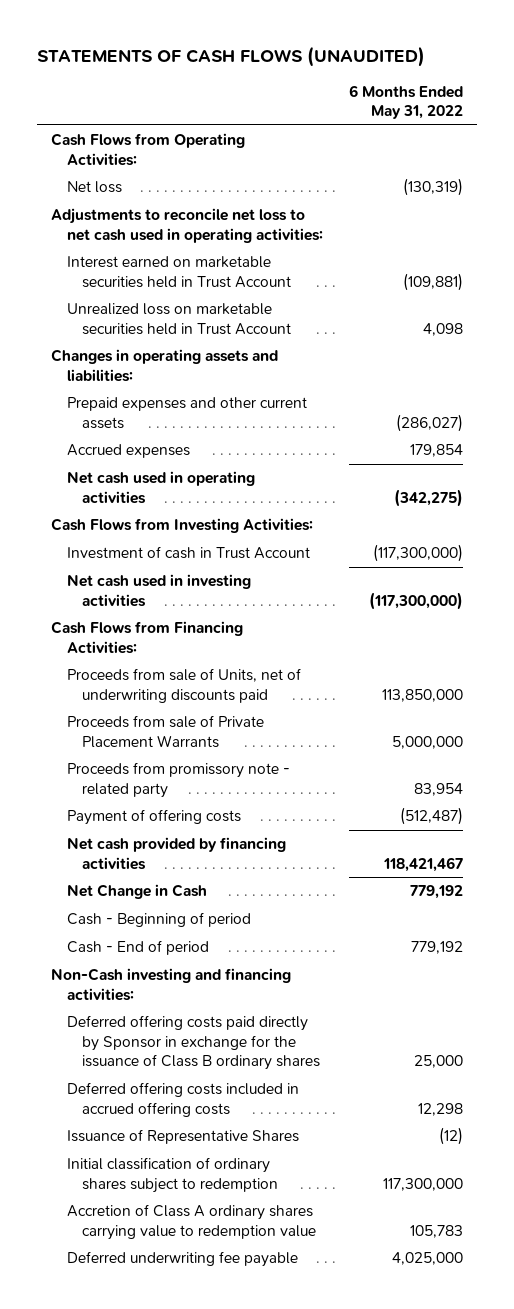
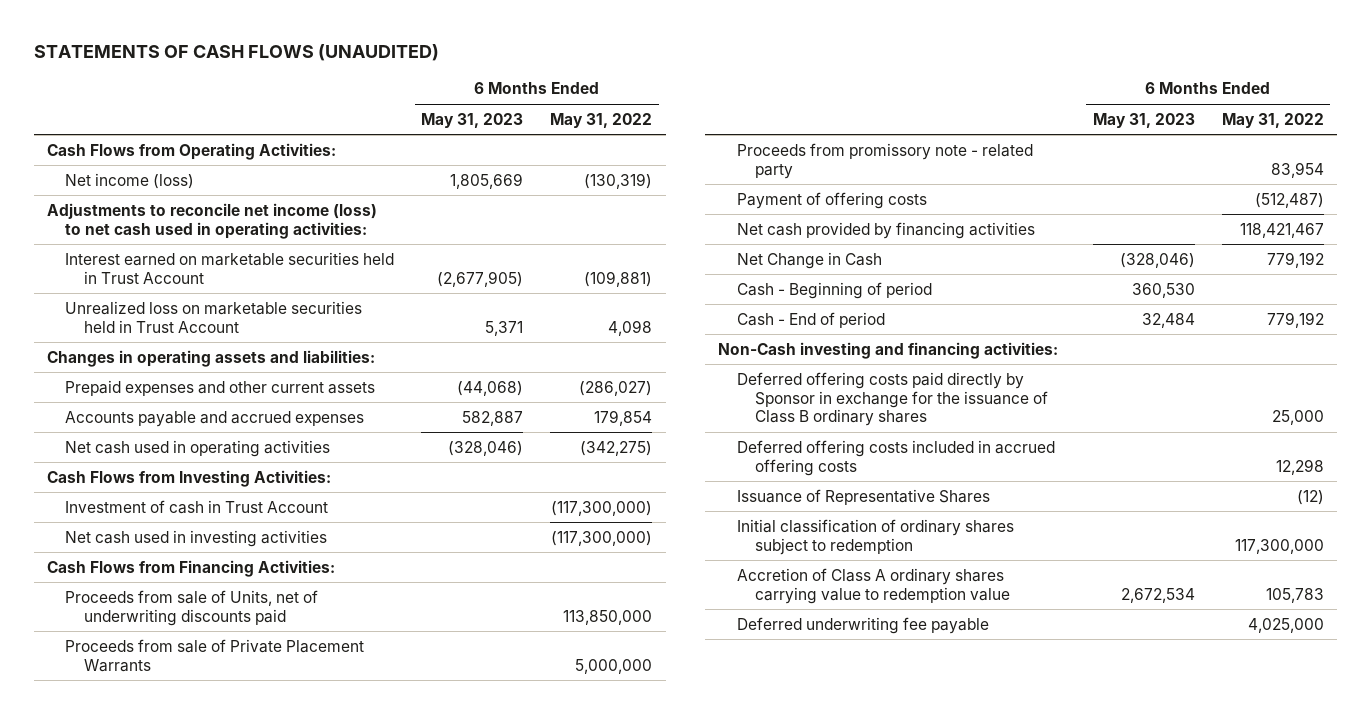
none -> [421,112,524,128] May 31, 2023
[66,181,122,194] Net loss -> [65,172,195,189] Net income (loss)
[50,208,323,243] Adjustments to reconcile net loss to net cash used in operating activities: -> [47,202,378,239] Adjustments to reconcile net income (loss) to net cash used in operating activities:
[66,444,190,459] Accrued expenses -> [65,410,365,427] Accounts payable and accrued expenses

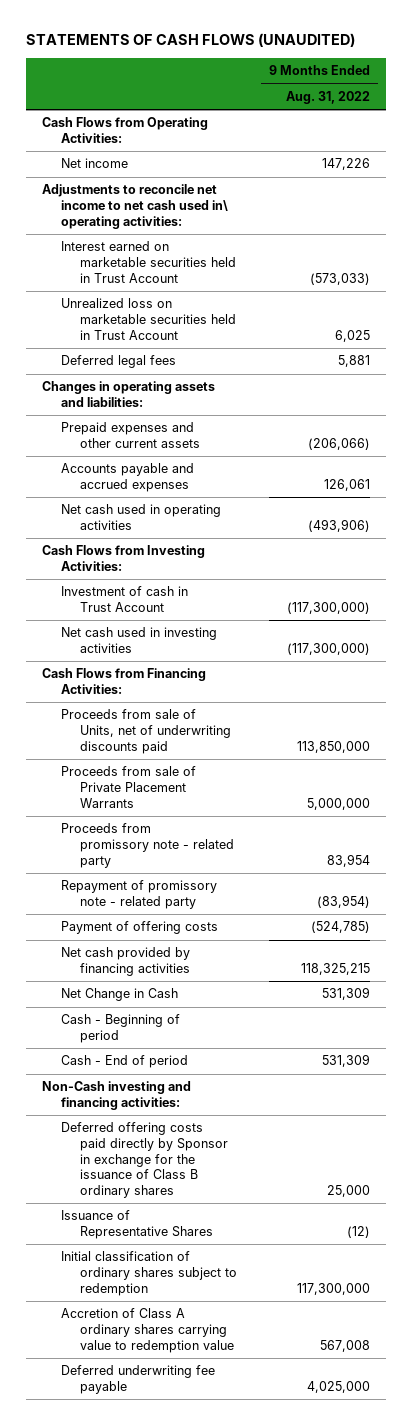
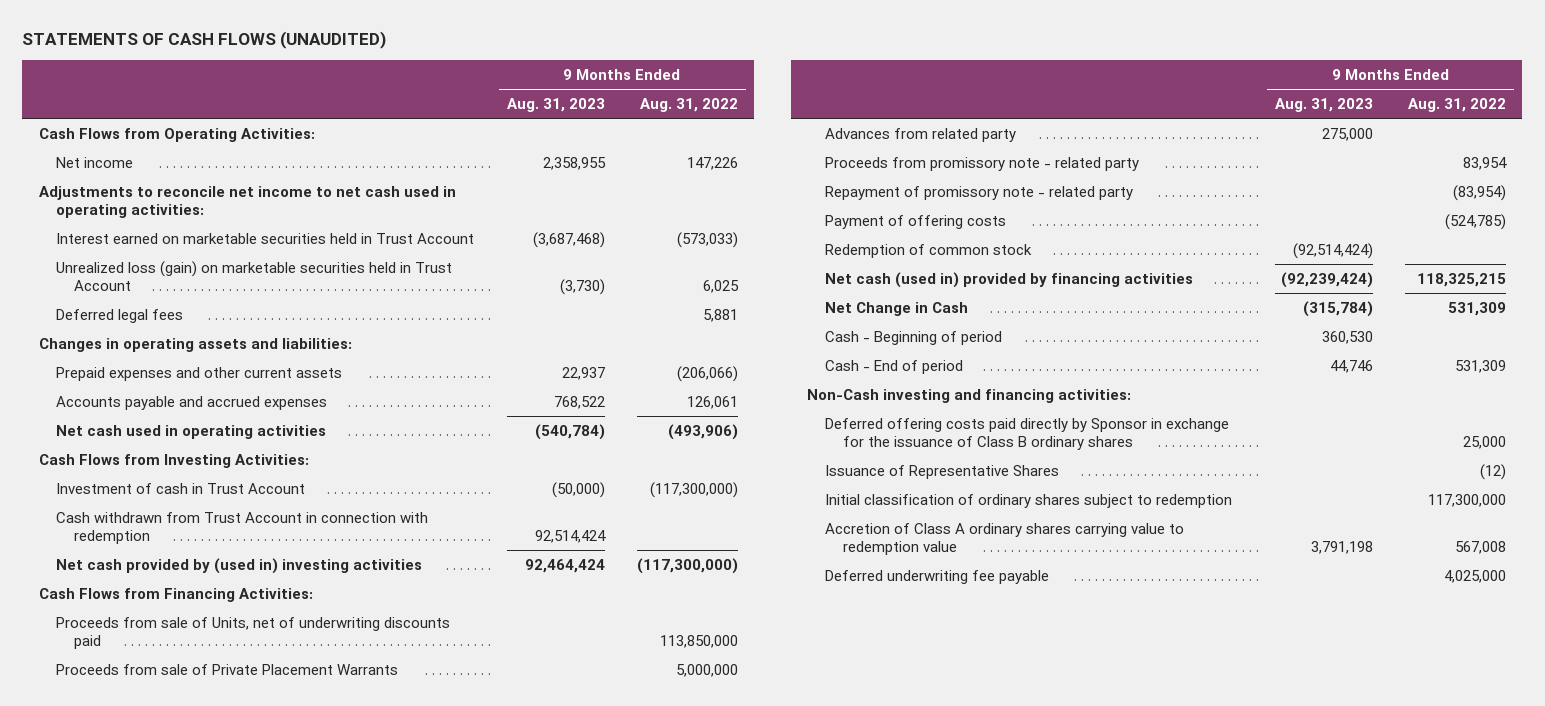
none -> [506,98,605,113] Aug. 31, 2023
[41,184,228,229] Adjustments to reconcile net income to net cash used in\ operating activities: -> [38,185,456,218] Adjustments to reconcile net income to net cash used in operating activities:
[60,298,237,340] Unrealized loss on marketable securities held in Trust Account -> [56,260,453,291] Unrealized loss (gain) on marketable securities held in Trust Account
none -> [56,511,429,544] Cash withdrawn from Trust Account in connection with redemption
[60,627,217,653] Net cash used in investing activities -> [56,557,423,574] Net cash provided by (used in) investing activities
none -> [824,127,1016,142] Advances from related party
none -> [824,243,1032,258] Redemption of common stock
[60,947,191,976] Net cash provided by financing activities -> [824,271,1193,288] Net cash (used in) provided by financing activities

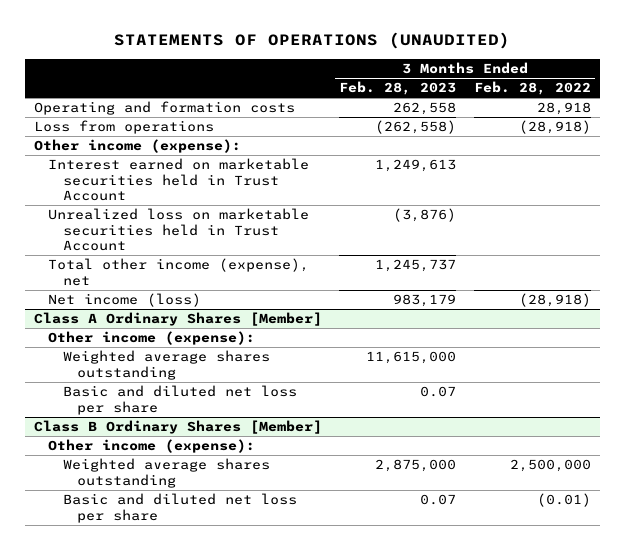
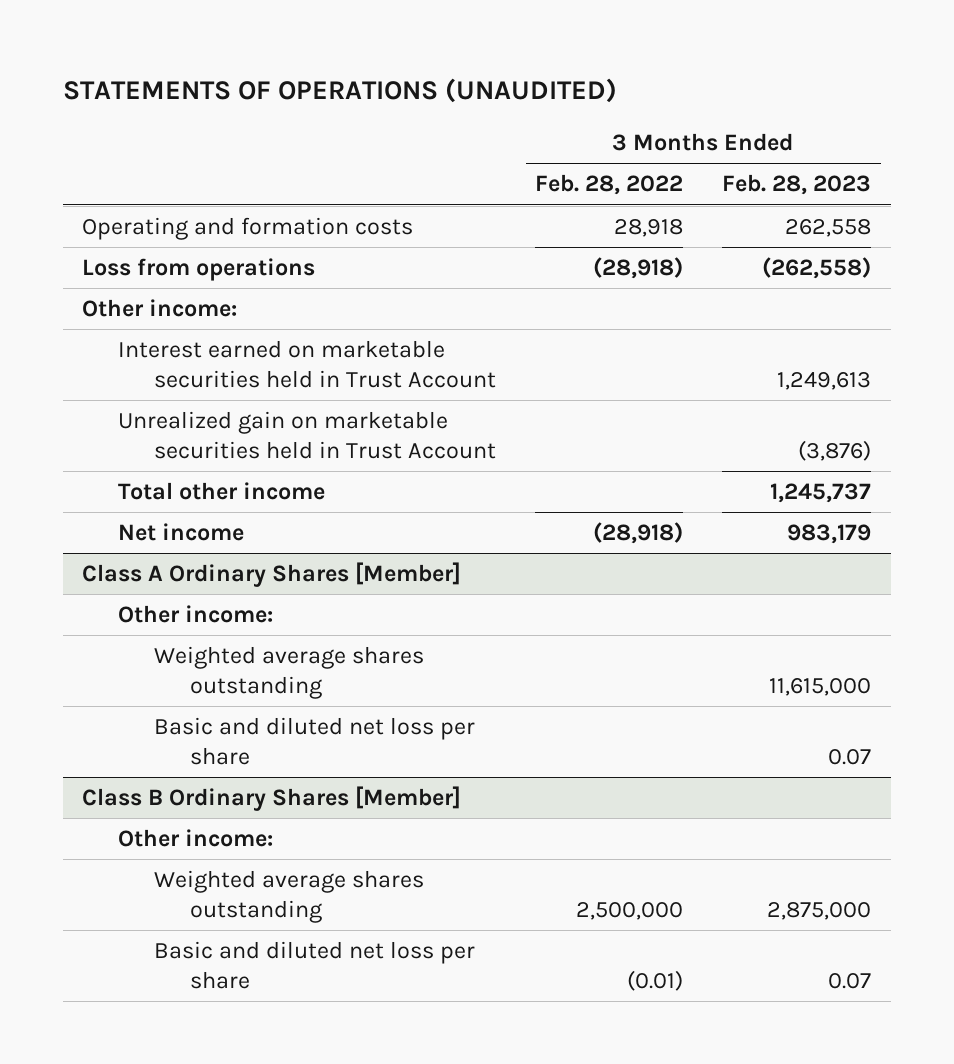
[33,139,241,154] Other income (expense): -> [82,298,238,317] Other income:
[48,208,310,252] Unrealized loss on marketable securities held in Trust Account -> [118,410,497,459] Unrealized gain on marketable securities held in Trust Account
[48,258,310,286] Total other income (expense), net -> [118,481,326,500] Total other income
[48,293,202,308] Net income (loss) -> [118,522,245,541] Net income
[48,331,256,346] Other income (expense): -> [118,604,274,623] Other income:
[48,439,256,454] Other income (expense): -> [118,828,274,847] Other income:

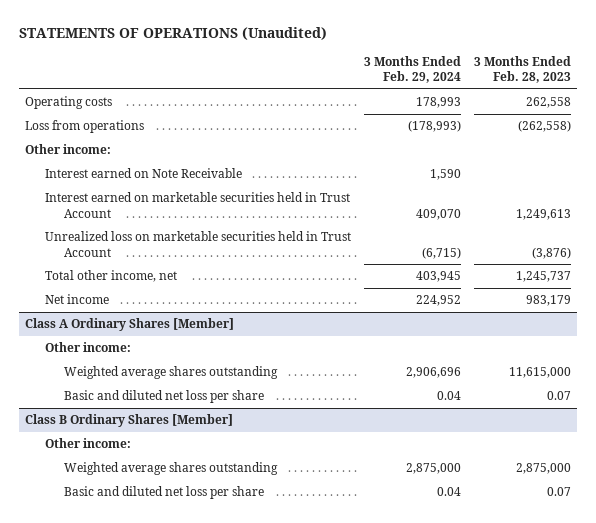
[62,77,617,103] STATEMENTS OF OPERATIONS (UNAUDITED) -> [18,26,327,40] STATEMENTS OF OPERATIONS (Unaudited)
[535,174,684,196] Feb. 28, 2022 -> none
none -> [363,55,461,84] 3 Months Ended Feb. 29, 2024
[82,216,414,240] Operating and formation costs -> [25,96,113,110] Operating costs
none -> [44,168,242,179] Interest earned on Note Receivable
[118,410,497,459] Unrealized gain on marketable securities held in Trust Account -> [44,231,351,257] Unrealized loss on marketable securities held in Trust Account
[118,481,326,500] Total other income -> [44,270,177,283] Total other income, net

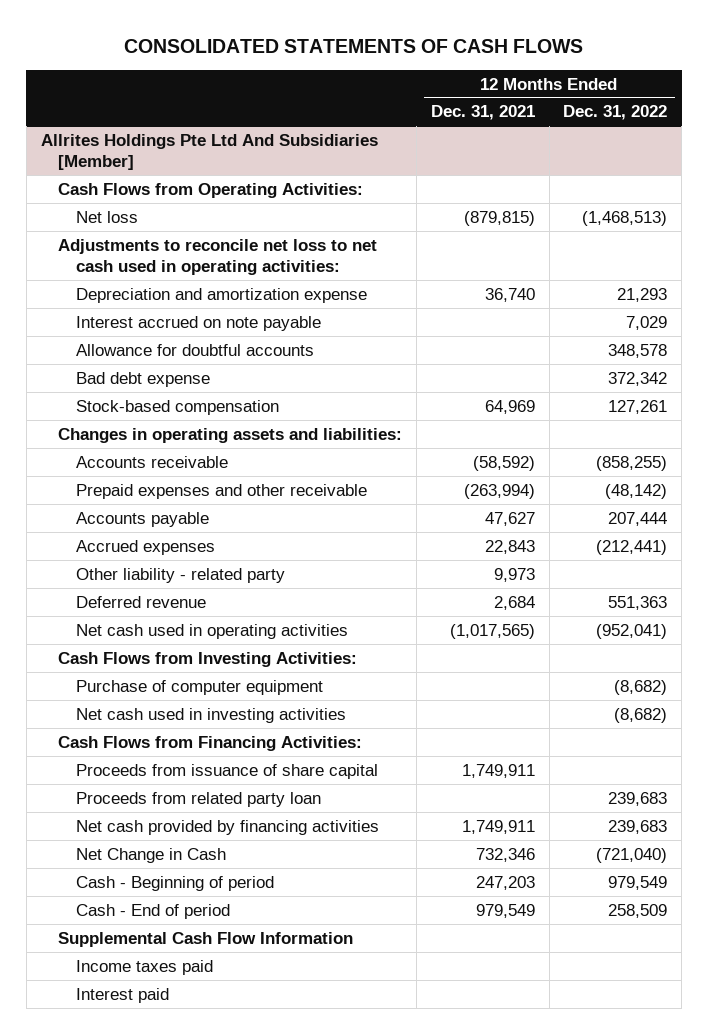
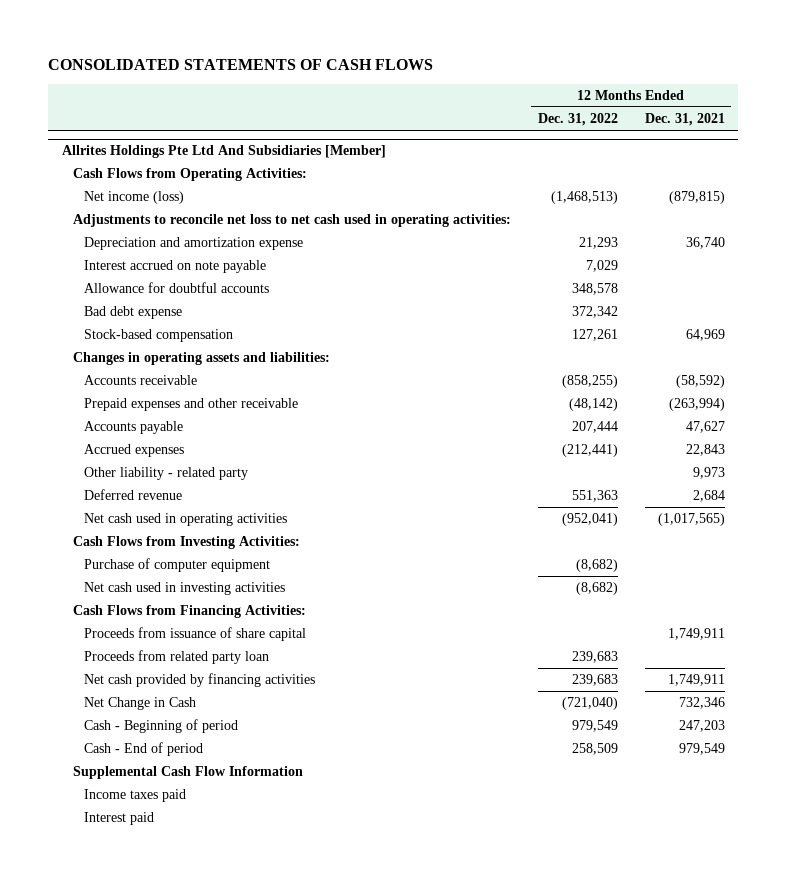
[76,210,139,223] Net loss -> [84,191,185,205] Net income (loss)

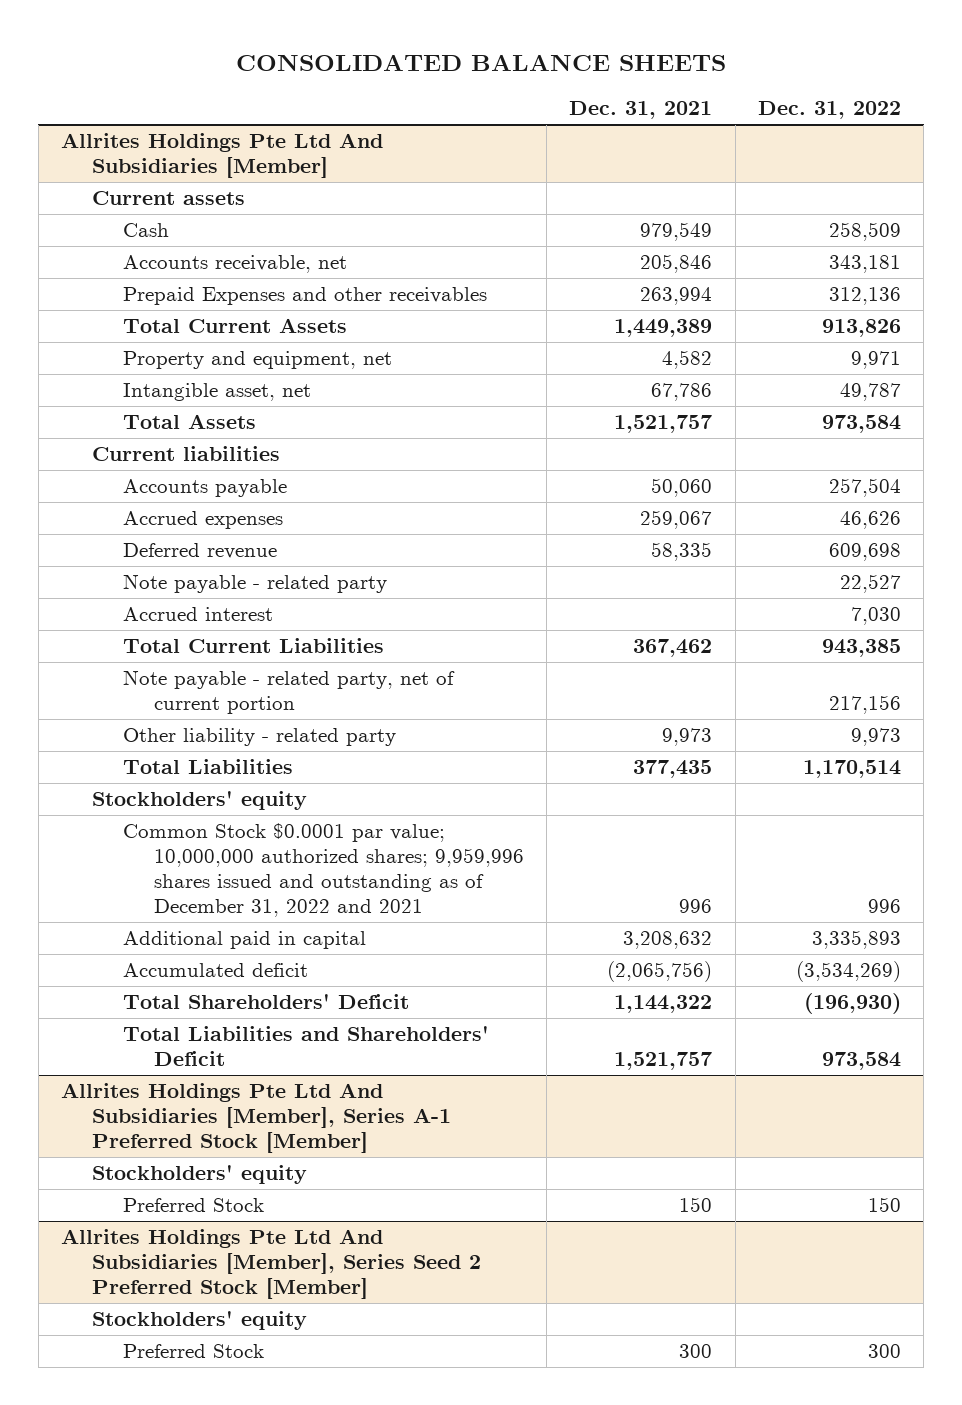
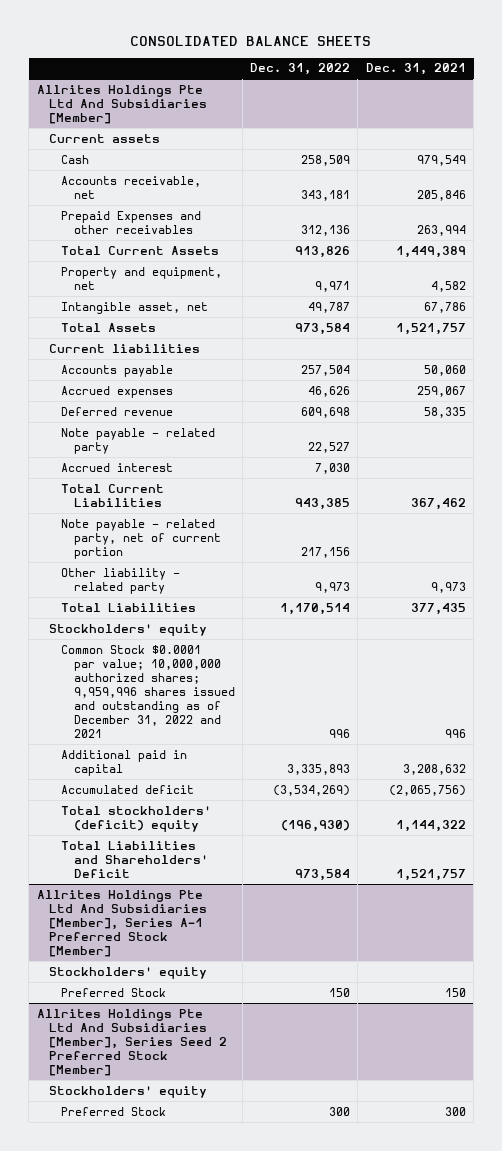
[122,994,409,1010] Total Shareholders' Deficit -> [61,805,212,832] Total stockholders' (deficit) equity

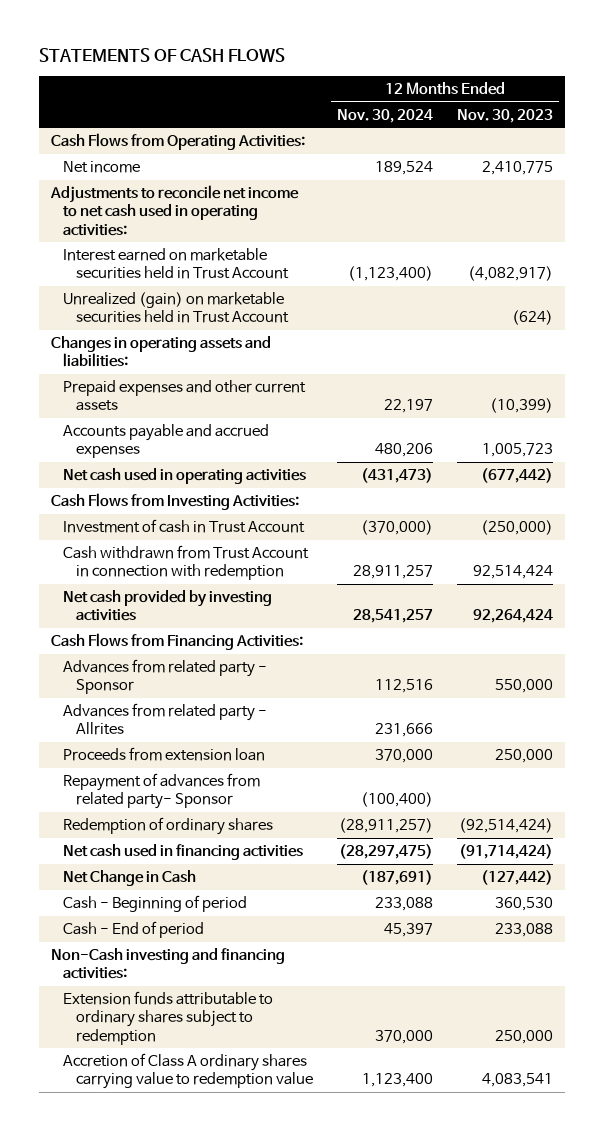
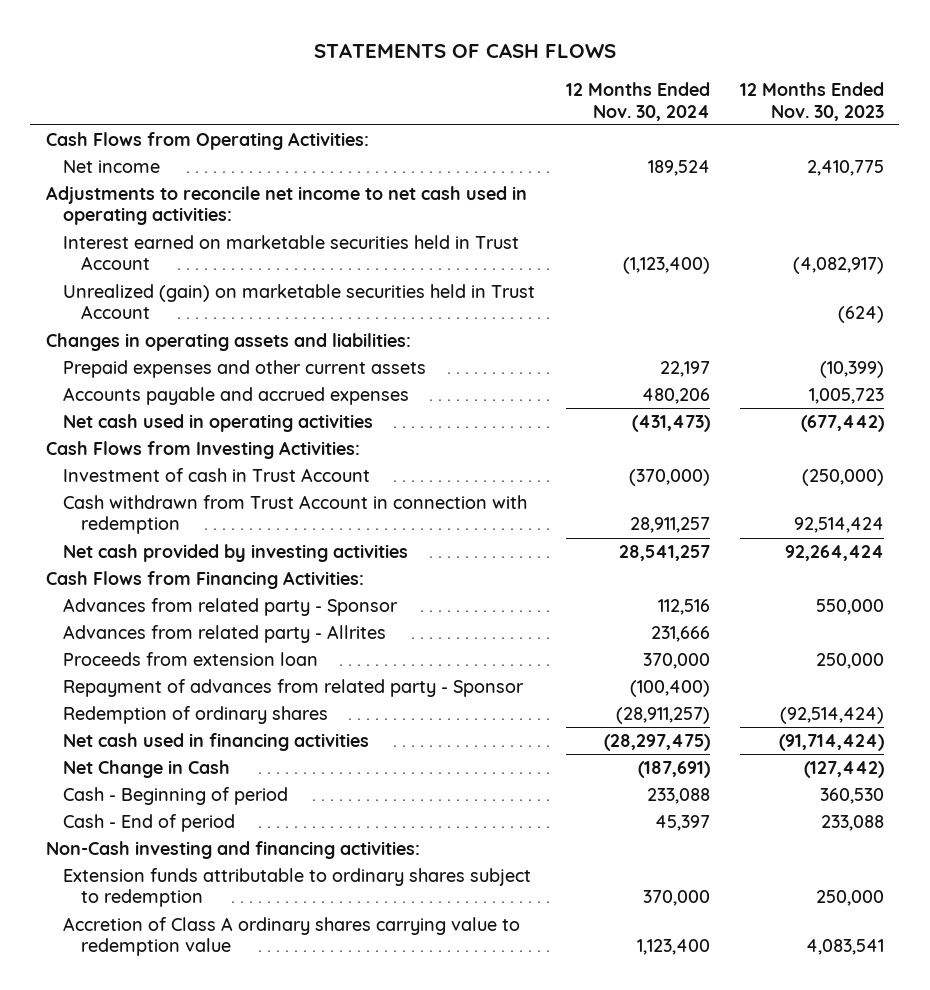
[63,773,261,810] Repayment of advances from related party- Sponsor -> [63,679,525,698] Repayment of advances from related party - Sponsor

